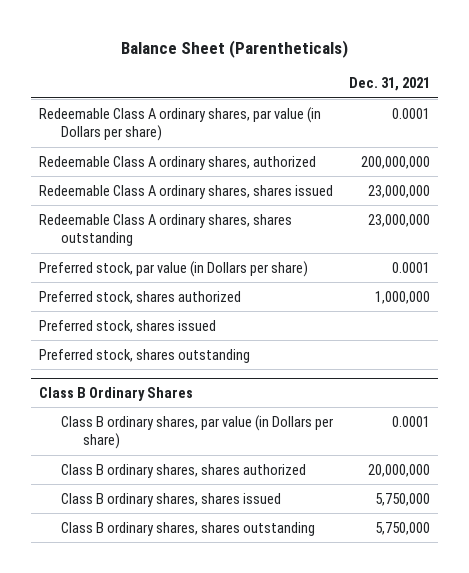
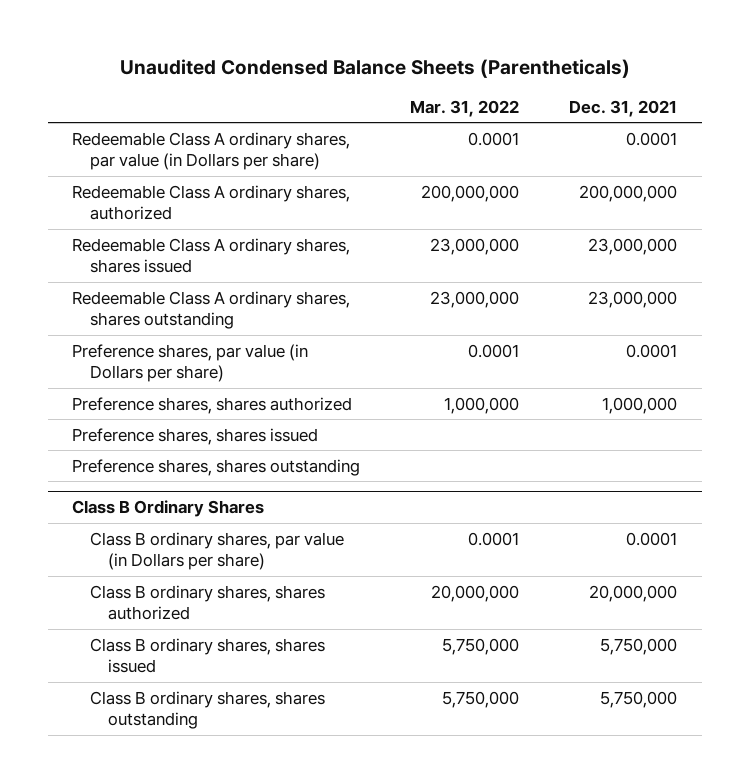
[120,39,348,58] Balance Sheet (Parentheticals) -> [119,59,630,79] Unaudited Condensed Balance Sheets (Parentheticals)
none -> [410,99,520,117] Mar. 31, 2022
[39,260,309,277] Preferred stock, par value (in Dollars per share) -> [72,343,309,383] Preference shares, par value (in Dollars per share)
[39,290,242,304] Preferred stock, shares authorized -> [72,396,353,414] Preference shares, shares authorized
[39,319,217,333] Preferred stock, shares issued -> [72,427,319,445] Preference shares, shares issued
[39,348,251,363] Preferred stock, shares outstanding -> [72,458,361,476] Preference shares, shares outstanding

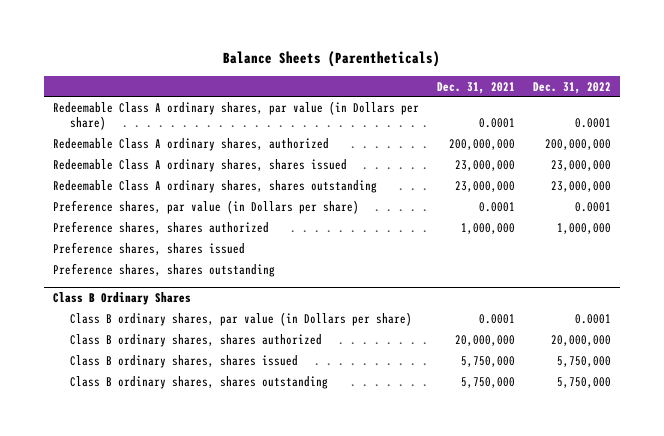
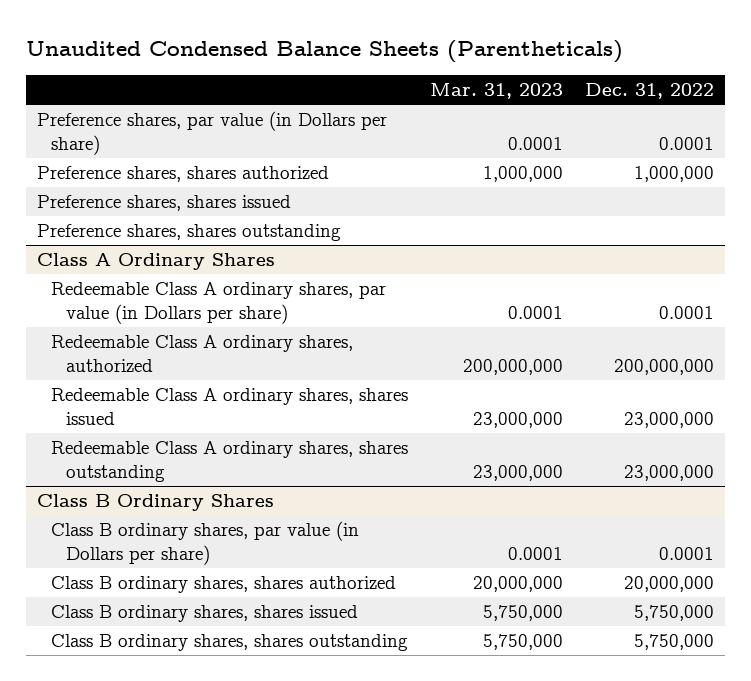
[222,51,440,68] Balance Sheets (Parentheticals) -> [25,39,623,63] Unaudited Condensed Balance Sheets (Parentheticals)
[436,81,515,94] Dec. 31, 2021 -> none
none -> [430,83,564,100] Mar. 31, 2023
[52,100,419,130] Redeemable Class A ordinary shares, par value (in Dollars per share) -> none
[52,137,329,151] Redeemable Class A ordinary shares, authorized -> none
[52,158,347,172] Redeemable Class A ordinary shares, shares issued -> none
[52,179,377,193] Redeemable Class A ordinary shares, shares outstanding -> none
none -> [36,253,275,271] Class A Ordinary Shares
none -> [51,282,387,324] Redeemable Class A ordinary shares, par value (in Dollars per share)
none -> [51,335,354,372] Redeemable Class A ordinary shares, authorized
none -> [51,388,409,425] Redeemable Class A ordinary shares, shares issued
none -> [51,441,409,482] Redeemable Class A ordinary shares, shares outstanding

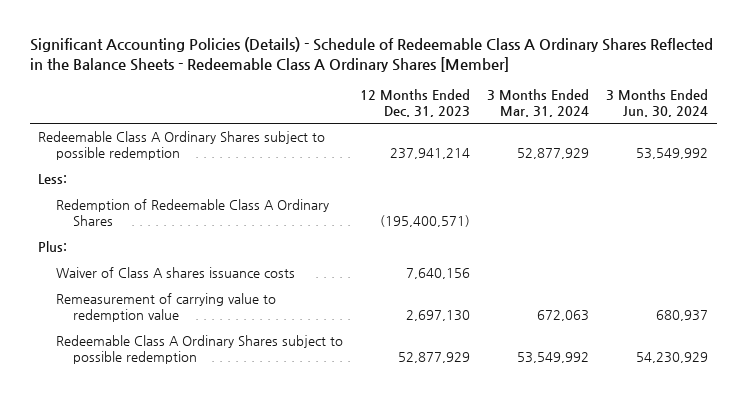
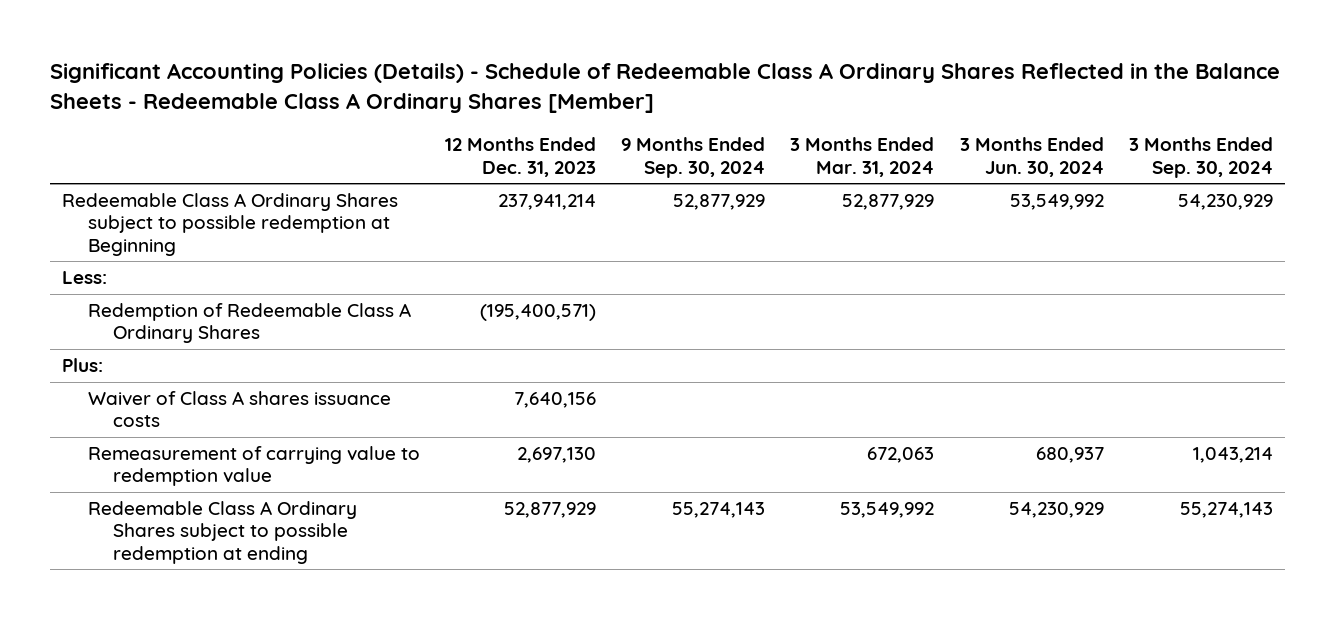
none -> [621,137,766,178] 9 Months Ended Sep. 30, 2024
none -> [1128,137,1273,178] 3 Months Ended Sep. 30, 2024
[38,131,326,161] Redeemable Class A Ordinary Shares subject to possible redemption -> [62,193,399,256] Redeemable Class A Ordinary Shares subject to possible redemption at Beginning
[55,335,343,365] Redeemable Class A Ordinary Shares subject to possible redemption -> [87,501,357,564] Redeemable Class A Ordinary Shares subject to possible redemption at ending

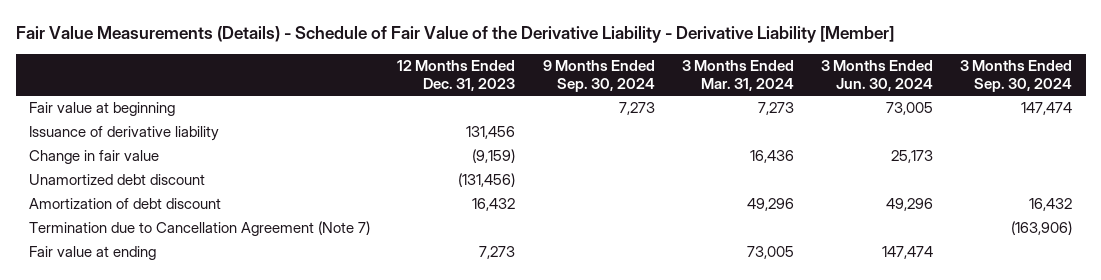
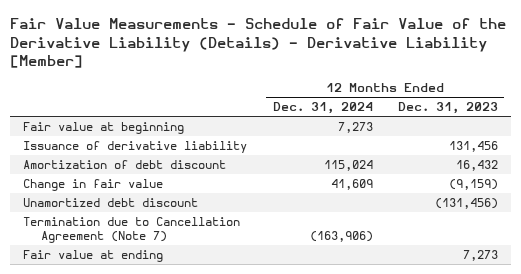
[15,25,894,43] Fair Value Measurements (Details) - Schedule of Fair Value of the Derivative Liability - Derivative Liability [Member] -> [10,18,507,69] Fair Value Measurements - Schedule of Fair Value of the Derivative Liability (Details) - Derivative Liability [Member]
[542,59,655,92] 9 Months Ended Sep. 30, 2024 -> none
[681,59,794,91] 3 Months Ended Mar. 31, 2024 -> none
[820,59,933,91] 3 Months Ended Jun. 30, 2024 -> none
[960,59,1073,92] 3 Months Ended Sep. 30, 2024 -> none
none -> [272,102,373,115] Dec. 31, 2024
[29,198,222,210] Amortization of debt discount -> [23,160,227,170] Amortization of debt discount

